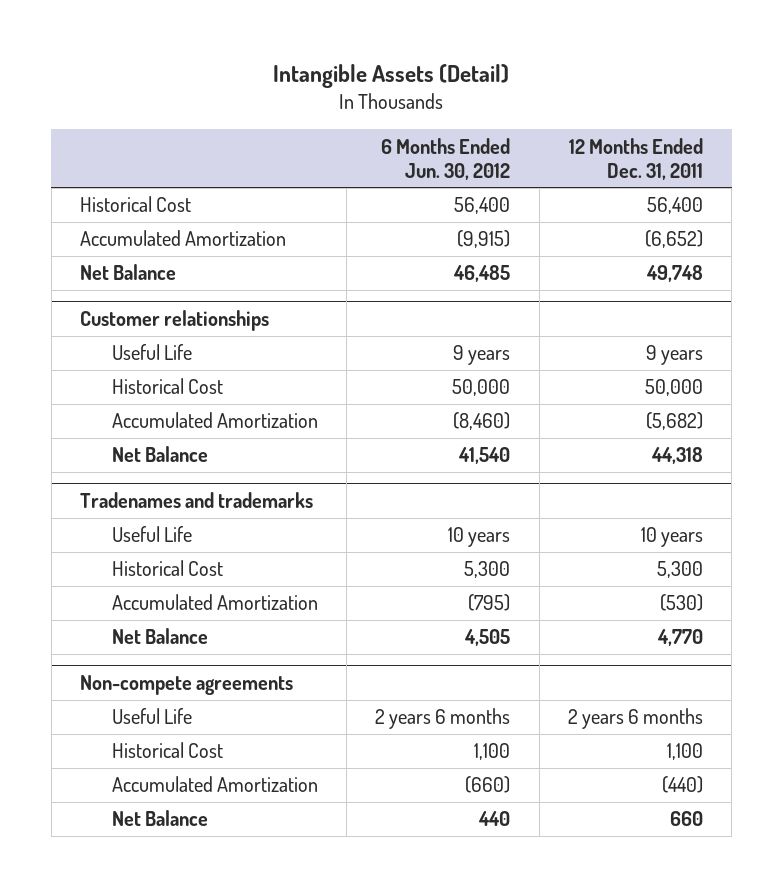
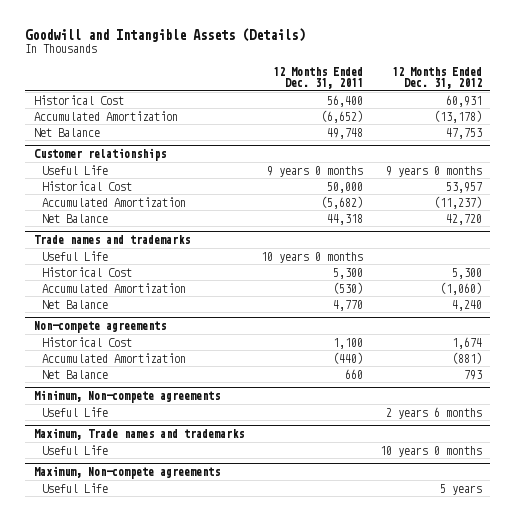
[273,64,510,89] Intangible Assets (Detail) -> [25,28,306,43] Goodwill and Intangible Assets (Details)
[381,137,511,180] 6 Months Ended Jun. 30, 2012 -> none
none -> [391,66,482,89] 12 Months Ended Dec. 31, 2012
[645,345,703,366] 9 years -> [266,165,363,177] 9 years 0 months
[79,492,313,509] Tradenames and trademarks -> none
none -> [33,235,190,245] Trade names and trademarks
[640,527,703,548] 10 years -> [260,251,363,263] 10 years 0 months
[111,708,192,725] Useful Life -> none
none -> [33,390,220,404] Minimum, Non-compete agreements
none -> [41,406,108,417] Useful Life
none -> [33,428,244,441] Maximum, Trade names and trademarks
none -> [41,444,108,455] Useful Life
none -> [33,466,220,480] Maximum, Non-compete agreements
none -> [41,482,108,493] Useful Life

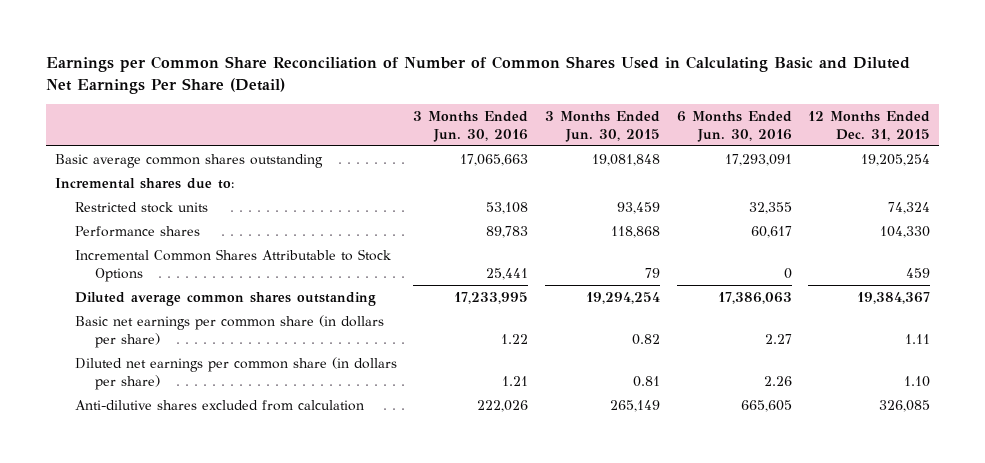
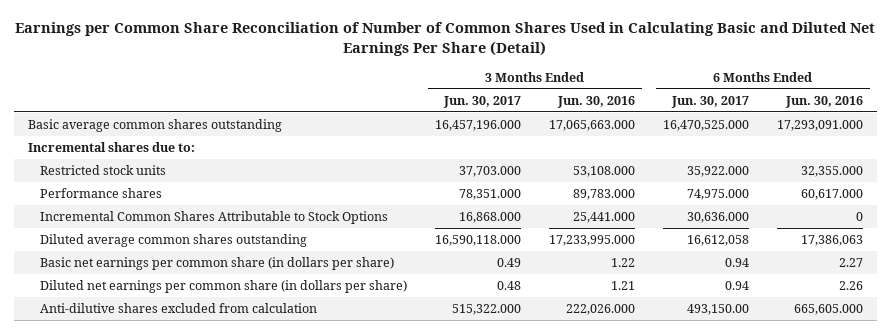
[545,110,661,142] 3 Months Ended Jun. 30, 2015 -> none
[808,110,931,141] 12 Months Ended Dec. 31, 2015 -> none
none -> [442,95,521,108] Jun. 30, 2017
none -> [670,95,749,108] Jun. 30, 2017
[460,153,529,166] 17,065,663 -> [548,120,635,132] 17,065,663.000
[724,153,792,166] 17,293,091 -> [776,120,863,132] 17,293,091.000
[486,201,529,214] 53,108 -> [572,166,635,178] 53,108.000
[748,201,792,214] 32,355 -> [800,166,863,178] 32,355.000
[486,225,529,238] 89,783 -> [572,189,635,201] 89,783.000
[750,225,792,238] 60,617 -> [800,189,863,201] 60,617.000
[486,267,529,280] 25,441 -> [572,212,635,224] 25,441.000
[454,291,529,304] 17,233,995 -> [548,235,635,247] 17,233,995.000
[477,399,529,412] 222,026 -> [565,304,635,316] 222,026.000
[740,399,792,412] 665,605 -> [793,304,863,316] 665,605.000

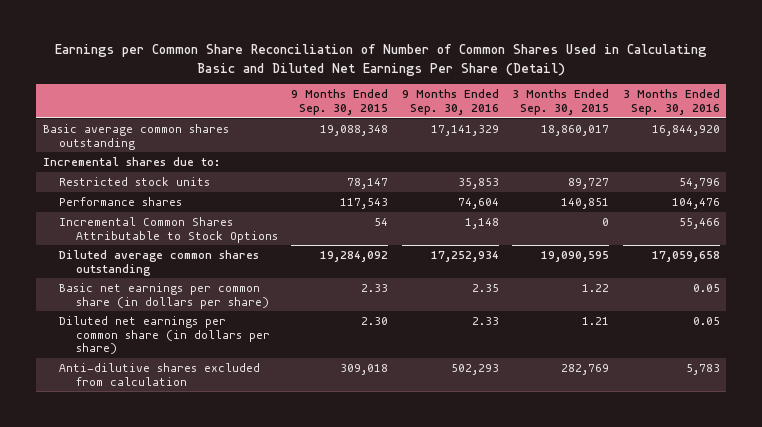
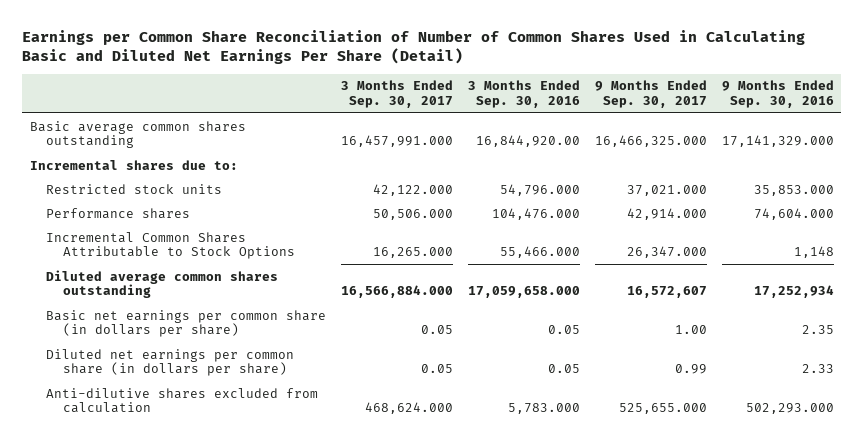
[291,89,389,115] 9 Months Ended Sep. 30, 2015 -> none
[512,89,610,115] 3 Months Ended Sep. 30, 2015 -> none
none -> [341,80,454,109] 3 Months Ended Sep. 30, 2017
none -> [595,80,708,109] 9 Months Ended Sep. 30, 2017
[430,124,499,136] 17,141,329 -> [721,135,834,148] 17,141,329.000
[651,124,720,136] 16,844,920 -> [476,135,581,148] 16,844,920.00
[457,177,499,189] 35,853 -> [753,184,834,196] 35,853.000
[678,177,720,189] 54,796 -> [500,183,581,196] 54,796.000
[457,197,499,209] 74,604 -> [753,207,834,220] 74,604.000
[671,197,720,209] 104,476 -> [492,207,581,220] 104,476.000
[678,217,720,229] 55,466 -> [500,246,581,259] 55,466.000
[651,250,720,262] 17,059,658 -> [468,286,581,299] 17,059,658.000
[450,363,499,375] 502,293 -> [745,403,834,415] 502,293.000
[685,363,720,375] 5,783 -> [508,403,581,415] 5,783.000

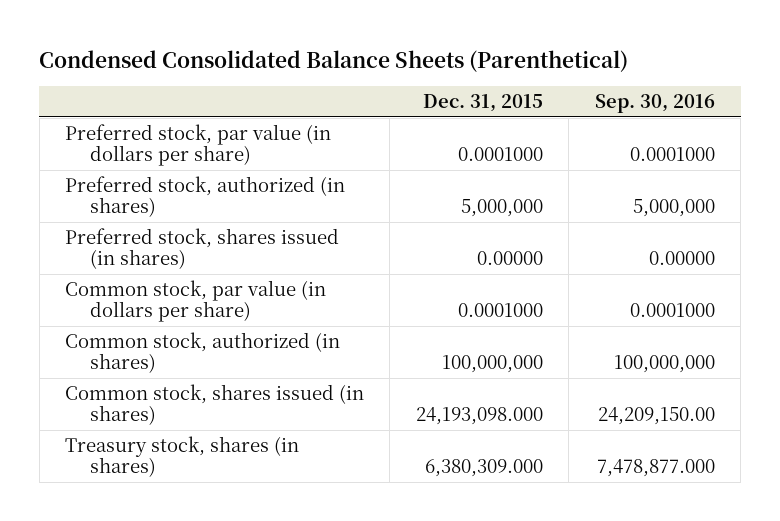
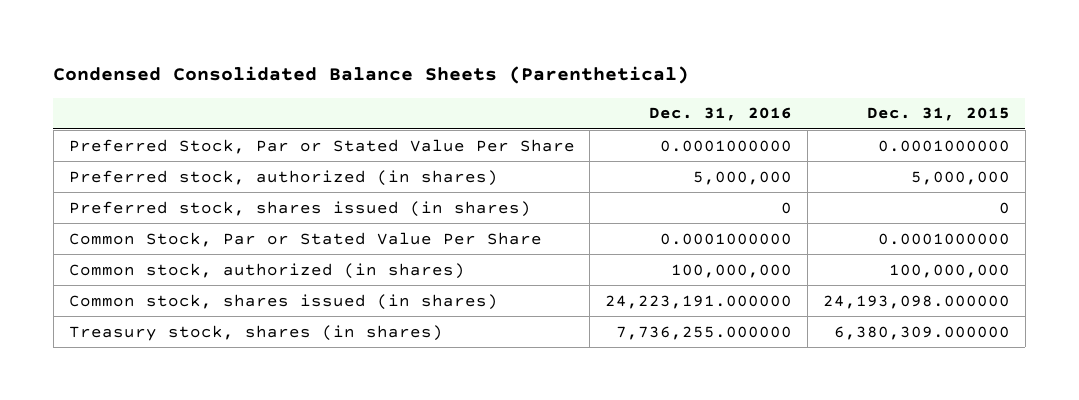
[594,94,715,114] Sep. 30, 2016 -> none
none -> [649,107,793,122] Dec. 31, 2016
[64,124,331,167] Preferred stock, par value (in dollars per share) -> [68,138,575,154] Preferred Stock, Par or Stated Value Per Share
[457,147,543,162] 0.0001000 -> [877,139,1010,152] 0.0001000000
[476,251,543,266] 0.00000 -> [998,201,1010,214] 0
[64,280,326,323] Common stock, par value (in dollars per share) -> [68,231,542,247] Common Stock, Par or Stated Value Per Share
[457,303,543,318] 0.0001000 -> [877,232,1010,245] 0.0001000000
[415,407,543,426] 24,193,098.000 -> [822,294,1010,309] 24,193,098.000000
[424,459,543,478] 6,380,309.000 -> [833,325,1010,340] 6,380,309.000000

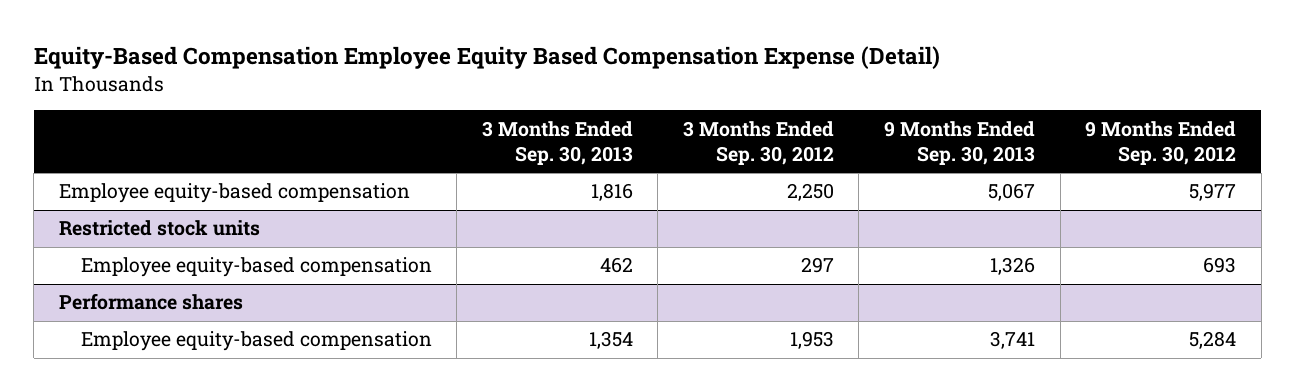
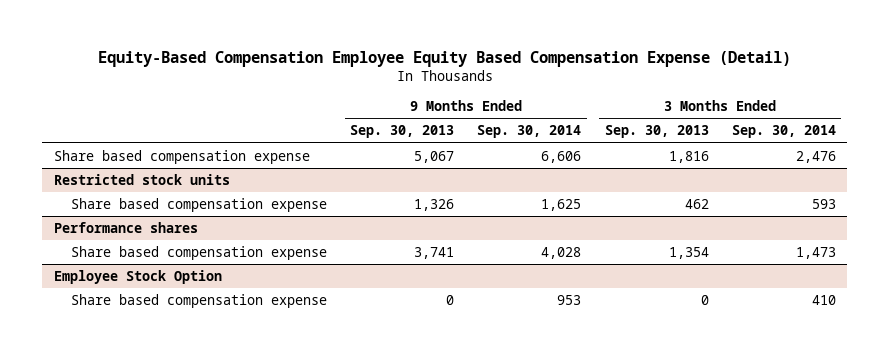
[682,120,834,166] 3 Months Ended Sep. 30, 2012 -> none
[1085,120,1237,166] 9 Months Ended Sep. 30, 2012 -> none
none -> [477,125,582,139] Sep. 30, 2014
none -> [731,125,836,139] Sep. 30, 2014
[58,183,410,204] Employee equity-based compensation -> [53,149,310,164] Share based compensation expense
[80,257,432,278] Employee equity-based compensation -> [71,197,328,212] Share based compensation expense
[80,331,432,352] Employee equity-based compensation -> [71,245,328,260] Share based compensation expense
none -> [53,269,222,284] Employee Stock Option
none -> [71,293,328,308] Share based compensation expense

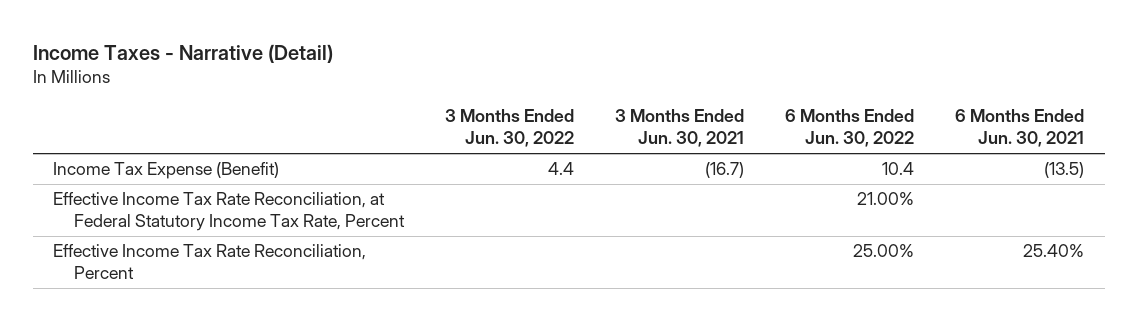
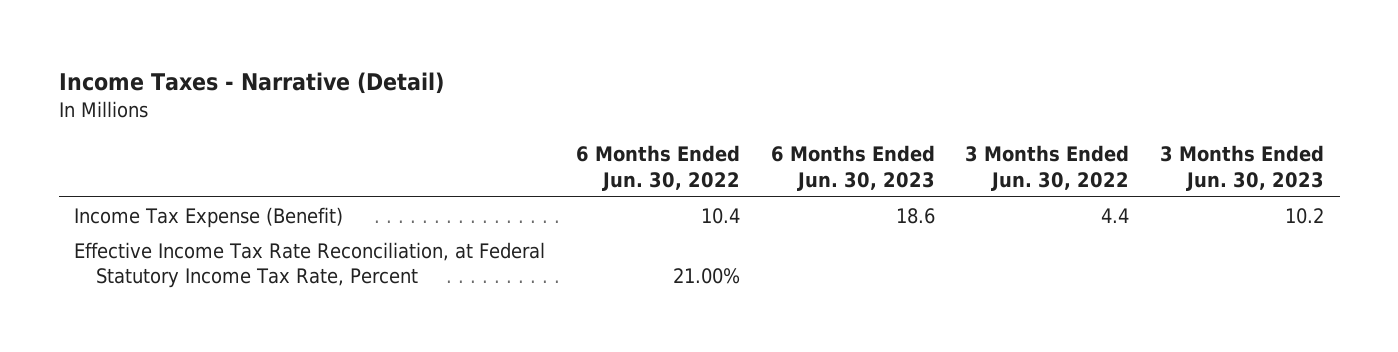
[615,109,745,148] 3 Months Ended Jun. 30, 2021 -> none
[955,109,1085,148] 6 Months Ended Jun. 30, 2021 -> none
none -> [770,144,935,191] 6 Months Ended Jun. 30, 2023
none -> [1160,144,1325,191] 3 Months Ended Jun. 30, 2023
[53,244,367,280] Effective Income Tax Rate Reconciliation, Percent -> none

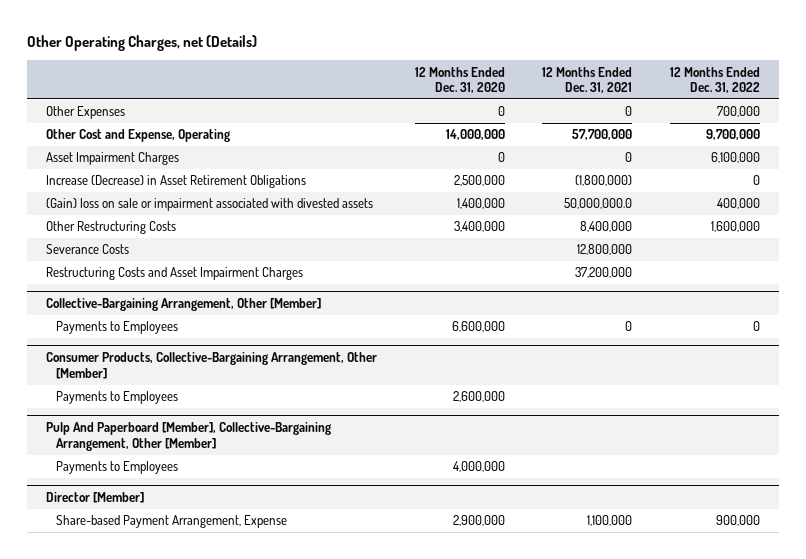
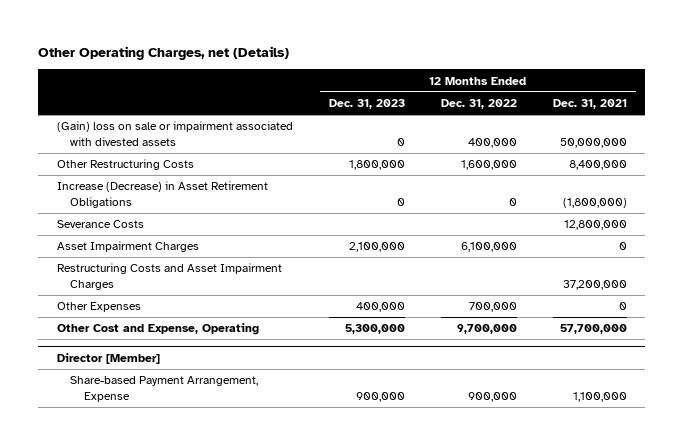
[414,66,505,93] 12 Months Ended Dec. 31, 2020 -> none
none -> [328,99,405,110] Dec. 31, 2023
[564,198,633,210] 50,000,000.0 -> [559,137,627,148] 50,000,000
[45,175,306,189] Increase (Decrease) in Asset Retirement Obligations -> [56,181,268,208] Increase (Decrease) in Asset Retirement Obligations
[45,152,179,166] Asset Impairment Charges -> [56,241,199,253] Asset Impairment Charges
[45,298,321,312] Collective-Bargaining Arrangement, Other [Member] -> none
[56,321,179,335] Payments to Employees -> none
[45,352,377,379] Consumer Products, Collective-Bargaining Arrangement, Other [Member] -> none
[56,391,179,405] Payments to Employees -> none
[45,422,331,451] Pulp And Paperboard [Member], Collective-Bargaining Arrangement, Other [Member] -> none
[56,461,179,475] Payments to Employees -> none
[45,106,125,120] Other Expenses -> [56,302,141,313] Other Expenses
[45,129,230,143] Other Cost and Expense, Operating -> [56,323,259,336] Other Cost and Expense, Operating

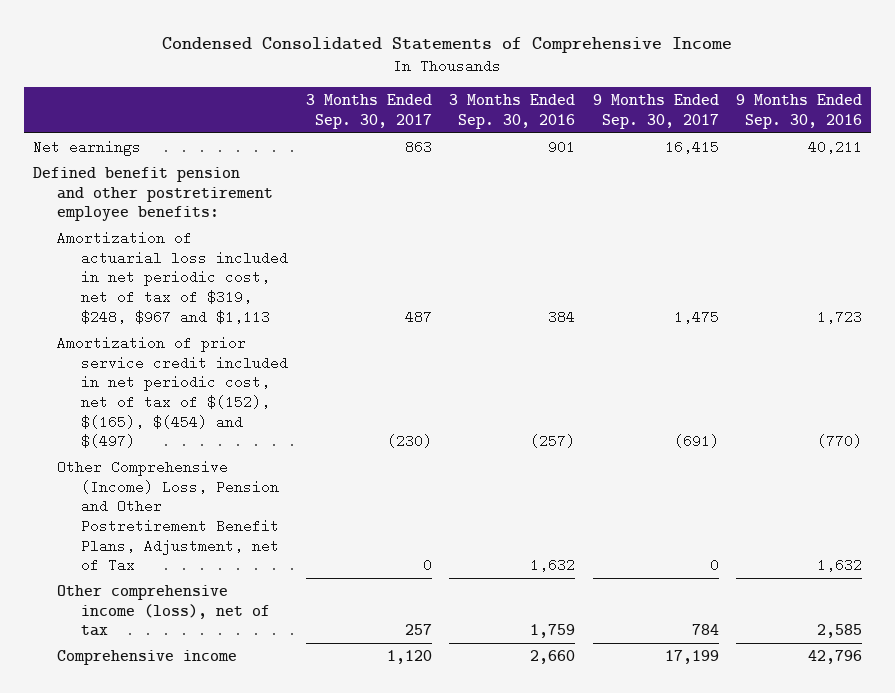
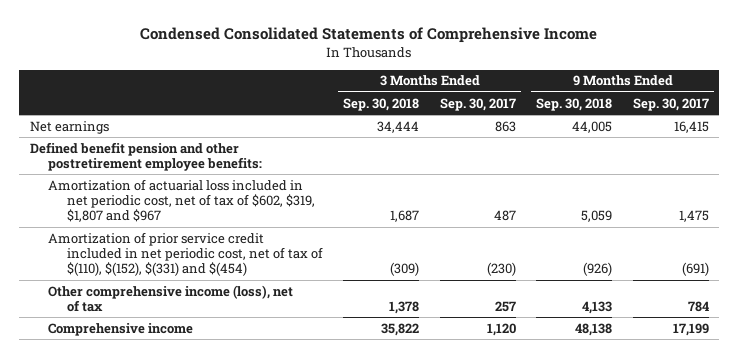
[449,94,576,129] 3 Months Ended Sep. 30, 2016 -> none
[736,94,863,129] 9 Months Ended Sep. 30, 2016 -> none
none -> [343,97,420,111] Sep. 30, 2018
none -> [536,97,613,111] Sep. 30, 2018
[56,459,280,573] Other Comprehensive (Income) Loss, Pension and Other Postretirement Benefit Plans, Adjustment, net of Tax -> none
[56,230,289,324] Amortization of actuarial loss included in net periodic cost, net of tax of $319, $248, $967 and $1,113 -> [48,178,315,223] Amortization of actuarial loss included in net periodic cost, net of tax of $602, $319, $1,807 and $967
[56,335,289,449] Amortization of prior service credit included in net periodic cost, net of tax of $(152), $(165), $(454) and $(497) -> [48,231,323,277] Amortization of prior service credit included in net periodic cost, net of tax of $(110), $(152), $(331) and $(454)

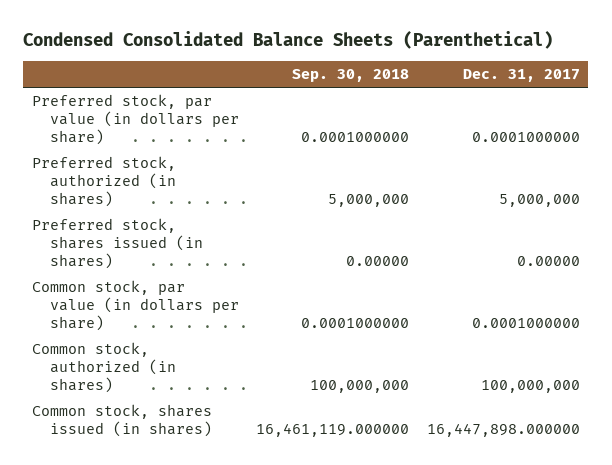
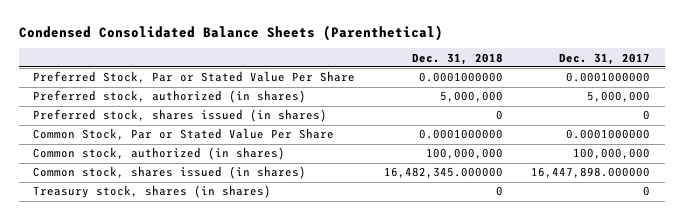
[292,68,410,82] Sep. 30, 2018 -> none
none -> [411,52,503,65] Dec. 31, 2018
[32,94,239,145] Preferred stock, par value (in dollars per share) -> [33,71,356,84] Preferred Stock, Par or Stated Value Per Share
[516,255,580,266] 0.00000 -> [643,110,651,121] 0
[32,280,239,331] Common stock, par value (in dollars per share) -> [33,128,335,141] Common Stock, Par or Stated Value Per Share
none -> [33,185,272,199] Treasury stock, shares (in shares)

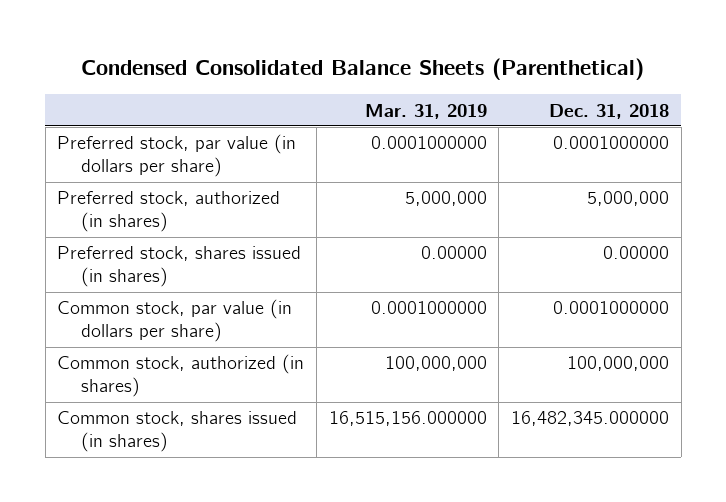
[559,52,651,65] Dec. 31, 2017 -> none
none -> [364,103,487,119] Mar. 31, 2019
[33,71,356,84] Preferred Stock, Par or Stated Value Per Share -> [57,134,297,178] Preferred stock, par value (in dollars per share)
[495,110,503,121] 0 -> [603,246,670,260] 0.00000
[33,128,335,141] Common Stock, Par or Stated Value Per Share -> [57,299,293,343] Common stock, par value (in dollars per share)
[33,185,272,199] Treasury stock, shares (in shares) -> none

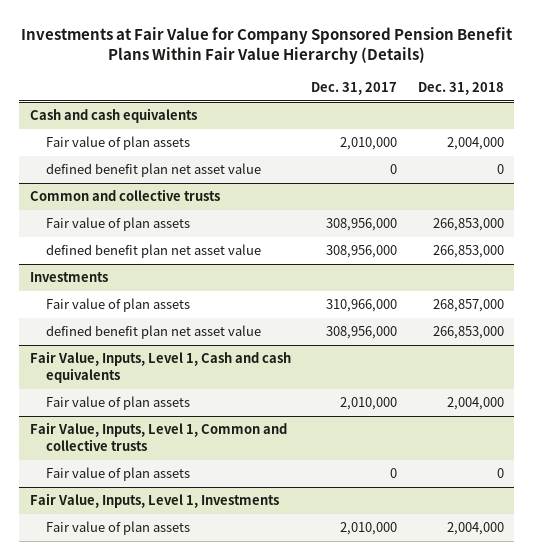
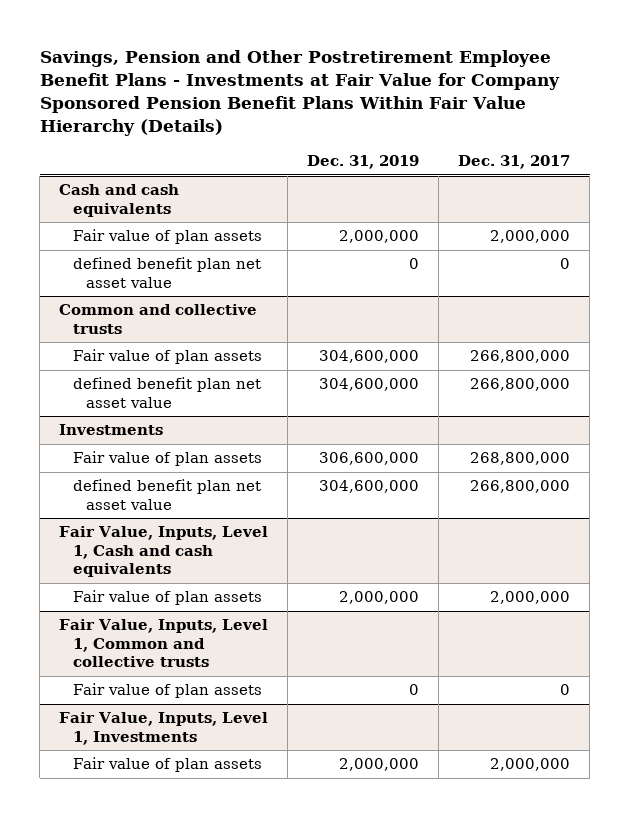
[20,26,513,65] Investments at Fair Value for Company Sponsored Pension Benefit Plans Within Fair Value Hierarchy (Details) -> [39,49,560,136] Savings, Pension and Other Postretirement Employee Benefit Plans - Investments at Fair Value for Company Sponsored Pension Benefit Plans Within Fair Value Hierarchy (Details)
[417,81,504,95] Dec. 31, 2018 -> none
none -> [307,155,420,170] Dec. 31, 2019
[340,137,398,151] 2,010,000 -> [490,230,571,244] 2,000,000
[326,218,398,232] 308,956,000 -> [470,350,571,364] 266,800,000
[326,245,398,259] 308,956,000 -> [470,378,571,392] 266,800,000
[326,299,398,313] 310,966,000 -> [470,452,571,466] 268,800,000
[326,326,398,340] 308,956,000 -> [470,480,571,494] 266,800,000
[340,397,398,411] 2,010,000 -> [490,591,571,605] 2,000,000
[340,522,398,536] 2,010,000 -> [490,758,571,772] 2,000,000

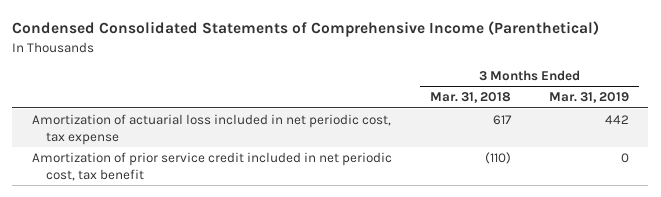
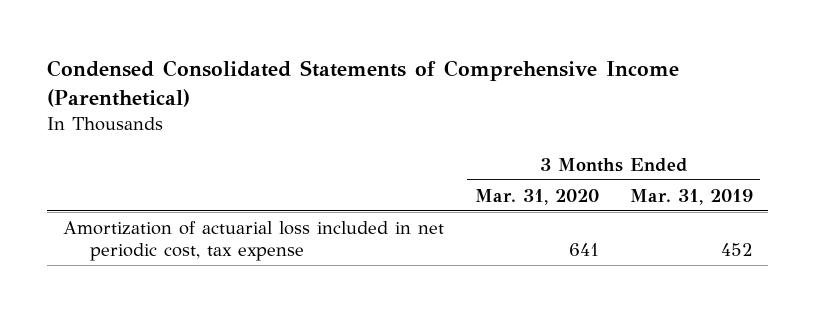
[429,92,511,104] Mar. 31, 2018 -> none
none -> [474,188,599,205] Mar. 31, 2020
[31,151,392,181] Amortization of prior service credit included in net periodic cost, tax benefit -> none
[605,114,630,124] 442 -> [720,242,753,256] 452

